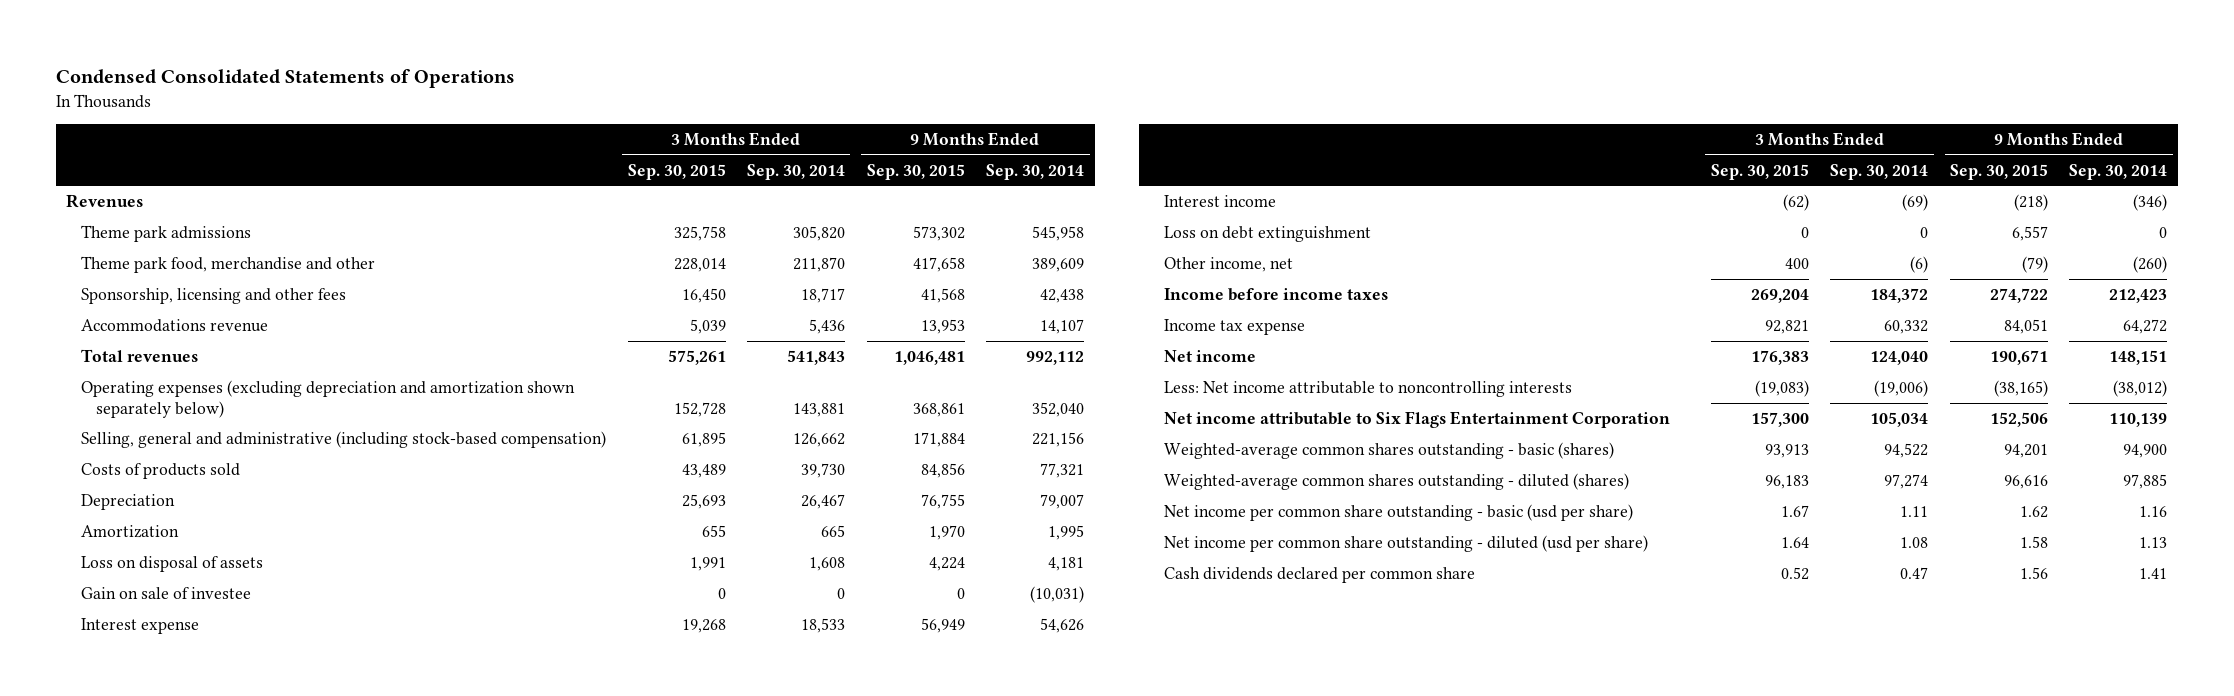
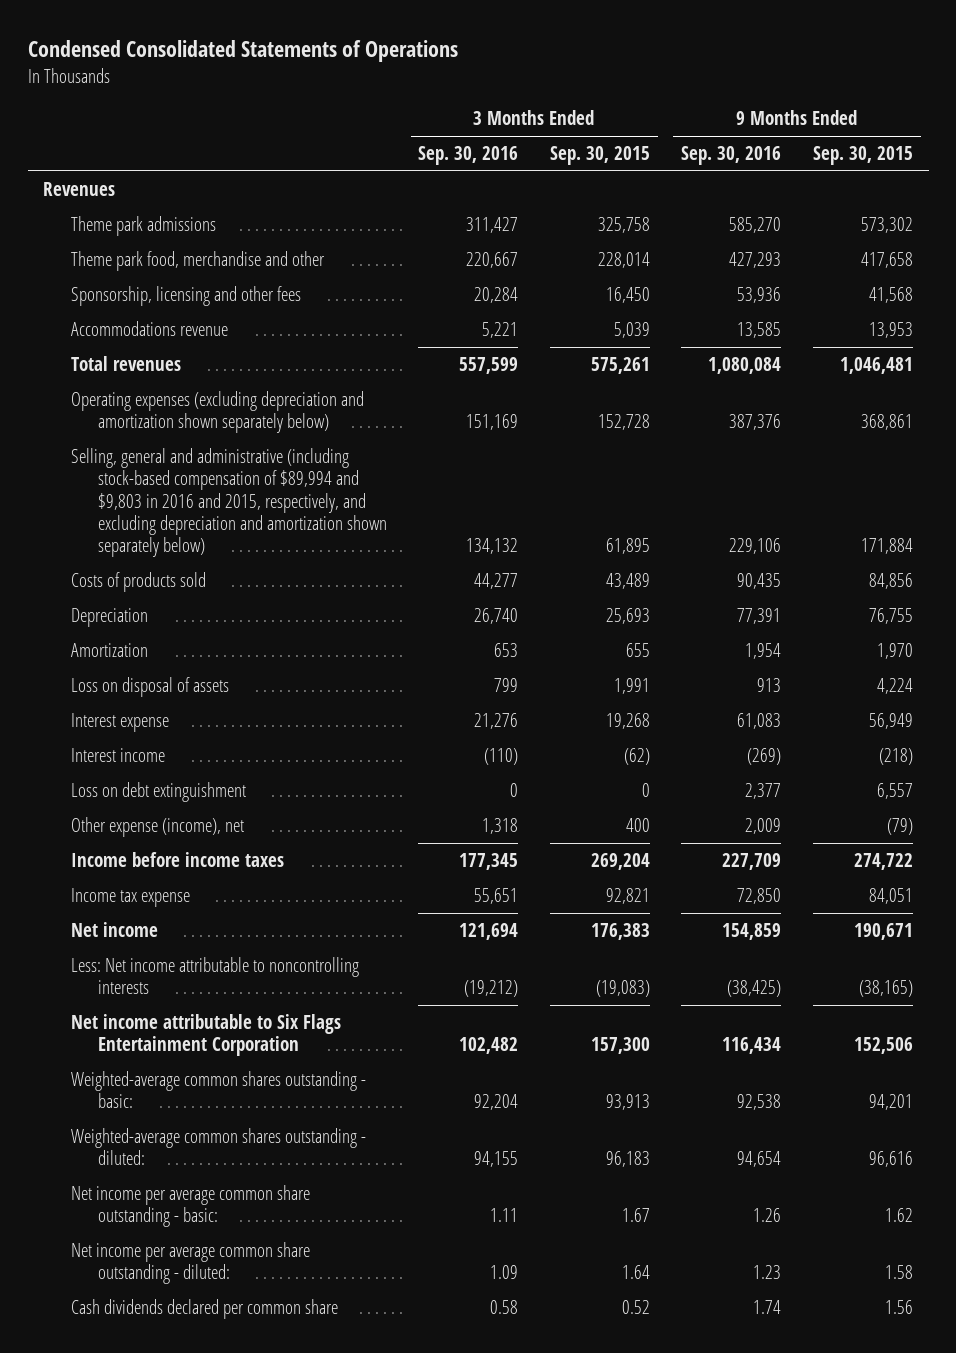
[747,163,846,180] Sep. 30, 2014 -> none
[986,163,1085,180] Sep. 30, 2014 -> none
none -> [418,145,519,165] Sep. 30, 2016
none -> [681,145,782,165] Sep. 30, 2016
[81,430,607,448] Selling, general and administrative (including stock-based compensation) -> [70,447,387,558] Selling, general and administrative (including stock-based compensation of $89,994 and $9,803 in 2016 and 2015, respectively, and excluding depreciation and amortization shown separately below)
[81,586,252,599] Gain on sale of investee -> none
[1164,256,1294,272] Other income, net -> [70,816,244,837] Other expense (income), net
[1164,441,1615,459] Weighted-average common shares outstanding - basic (shares) -> [70,1070,366,1109] Weighted-average common shares outstanding - basic:
[1164,472,1630,490] Weighted-average common shares outstanding - diluted (shares) -> [70,1127,366,1166] Weighted-average common shares outstanding - diluted:
[1164,503,1634,521] Net income per common share outstanding - basic (usd per share) -> [70,1184,310,1228] Net income per average common share outstanding - basic:
[1164,534,1649,552] Net income per common share outstanding - diluted (usd per share) -> [70,1241,310,1285] Net income per average common share outstanding - diluted:

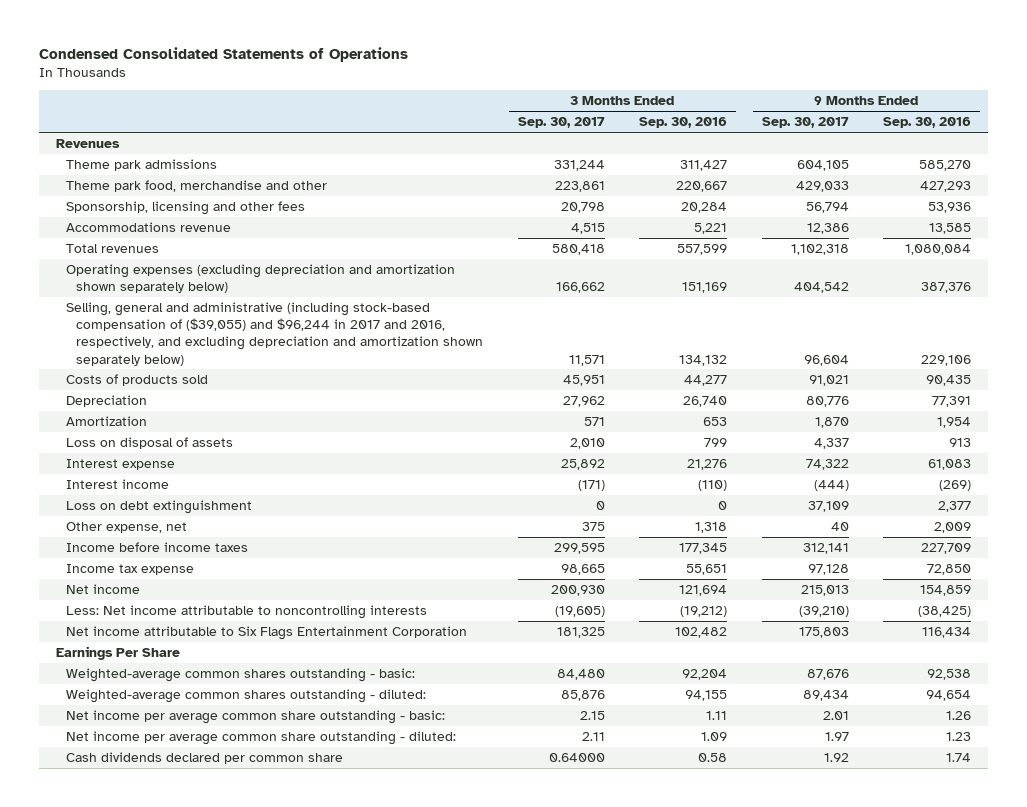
[549,145,650,165] Sep. 30, 2015 -> none
[812,145,913,165] Sep. 30, 2015 -> none
none -> [517,117,605,129] Sep. 30, 2017
none -> [761,117,849,129] Sep. 30, 2017
[70,447,387,558] Selling, general and administrative (including stock-based compensation of $89,994 and $9,803 in 2016 and 2015, respectively, and excluding depreciation and amortization shown separately below) -> [65,301,483,366] Selling, general and administrative (including stock-based compensation of ($39,055) and $96,244 in 2017 and 2016, respectively, and excluding depreciation and amortization shown separately below)
[70,816,244,837] Other expense (income), net -> [65,521,187,533] Other expense, net
none -> [55,645,180,660] Earnings Per Share

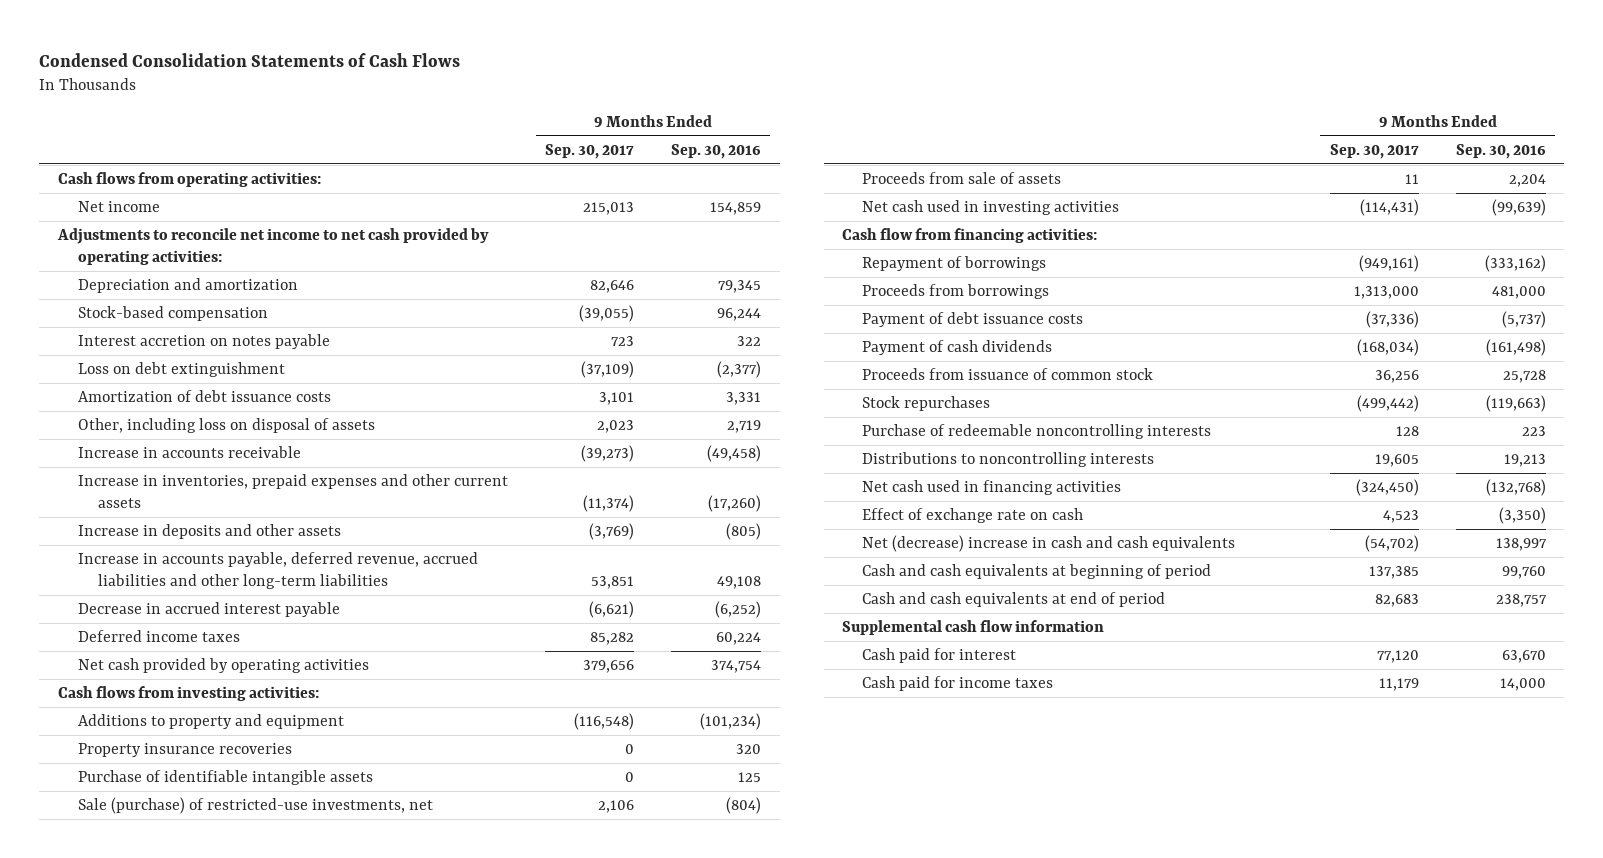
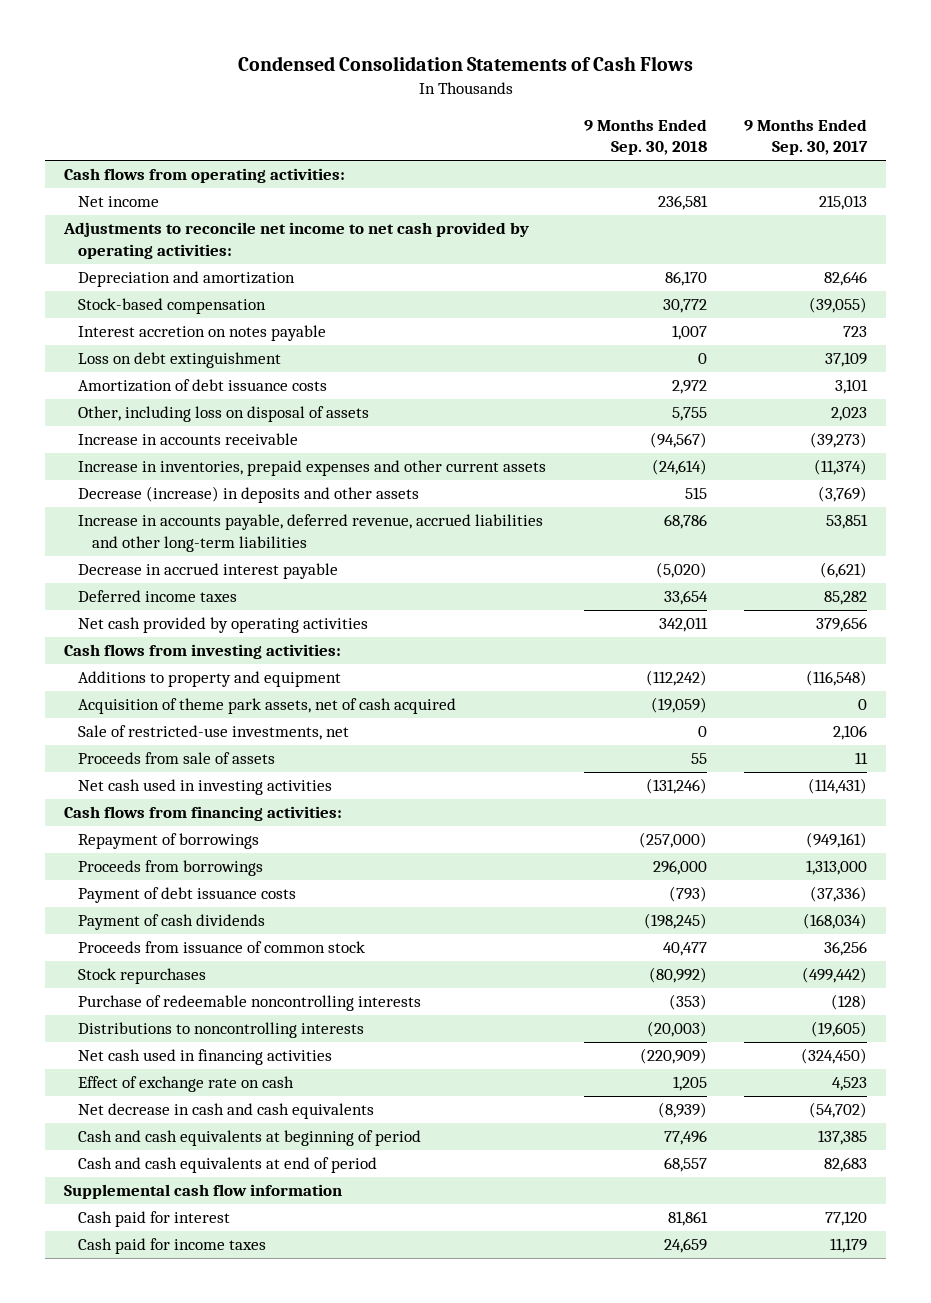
[671,143,762,159] Sep. 30, 2016 -> none
none -> [583,118,707,156] 9 Months Ended Sep. 30, 2018
[581,360,635,378] (37,109) -> [825,352,868,368] 37,109
[78,523,342,539] Increase in deposits and other assets -> [77,486,419,504] Decrease (increase) in deposits and other assets
[78,742,293,757] Property insurance recoveries -> none
[78,769,374,785] Purchase of identifiable intangible assets -> none
none -> [77,698,456,715] Acquisition of theme park assets, net of cash acquired
[78,796,434,814] Sale (purchase) of restricted-use investments, net -> [77,725,349,741] Sale of restricted-use investments, net
[842,227,1098,243] Cash flow from financing activities: -> [63,806,342,822] Cash flows from financing activities:
[1395,425,1419,436] 128 -> [831,994,868,1011] (128)
[1374,453,1419,467] 19,605 -> [811,1021,868,1038] (19,605)
[862,534,1236,552] Net (decrease) increase in cash and cash equivalents -> [77,1103,374,1120] Net decrease in cash and cash equivalents

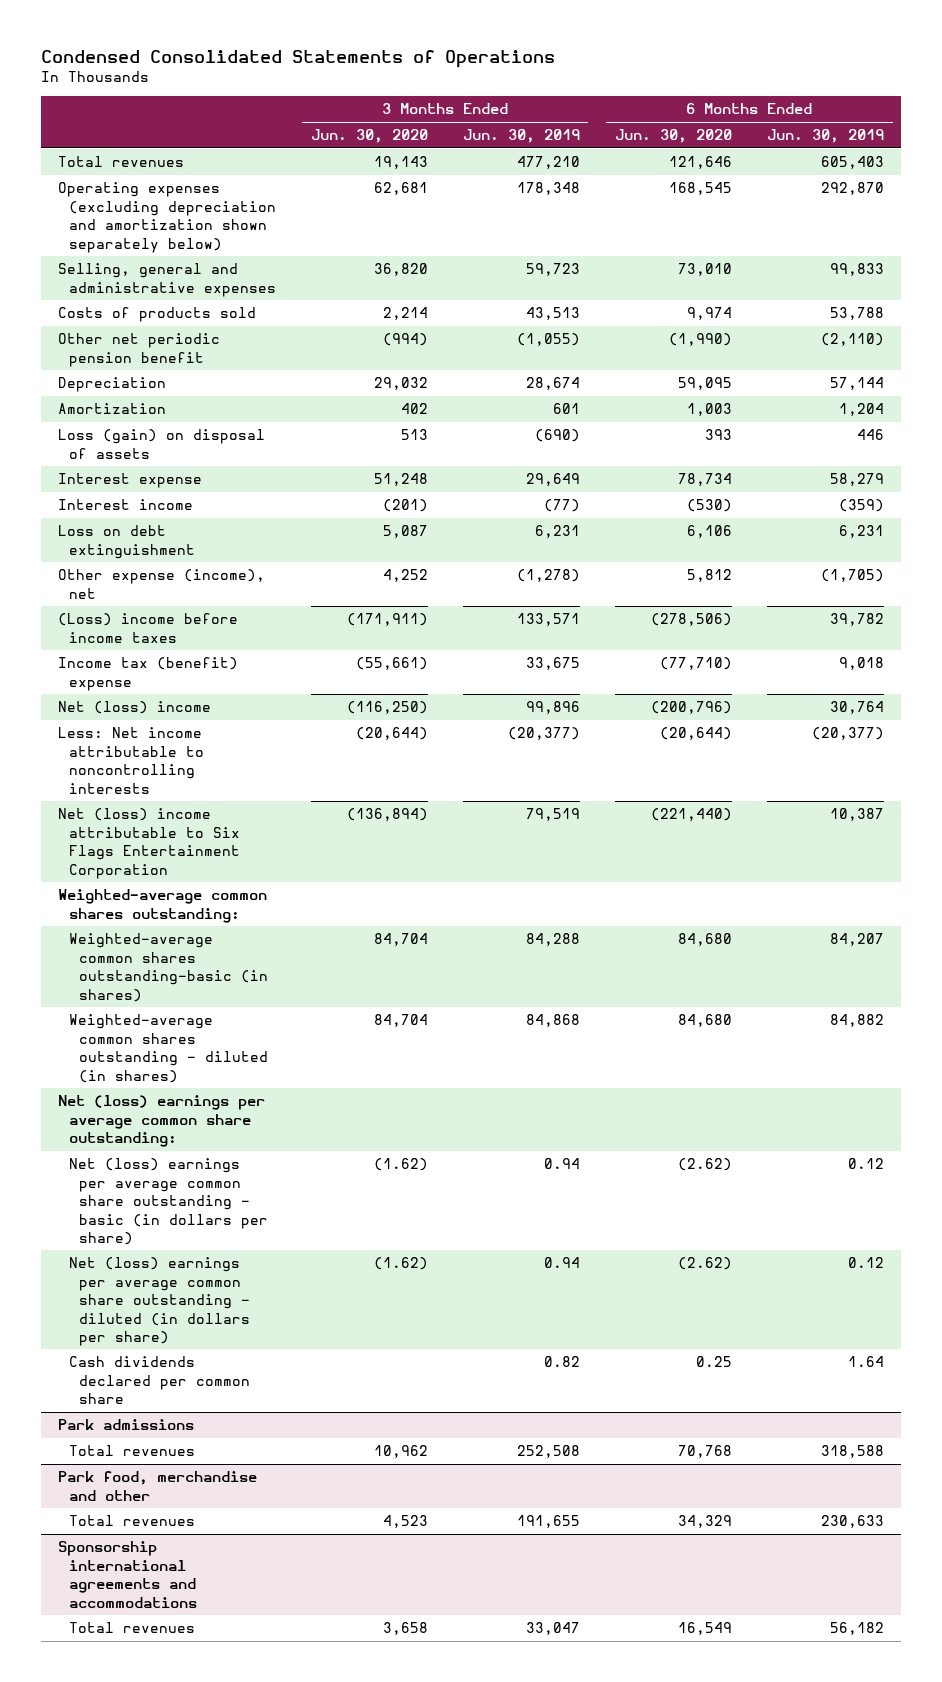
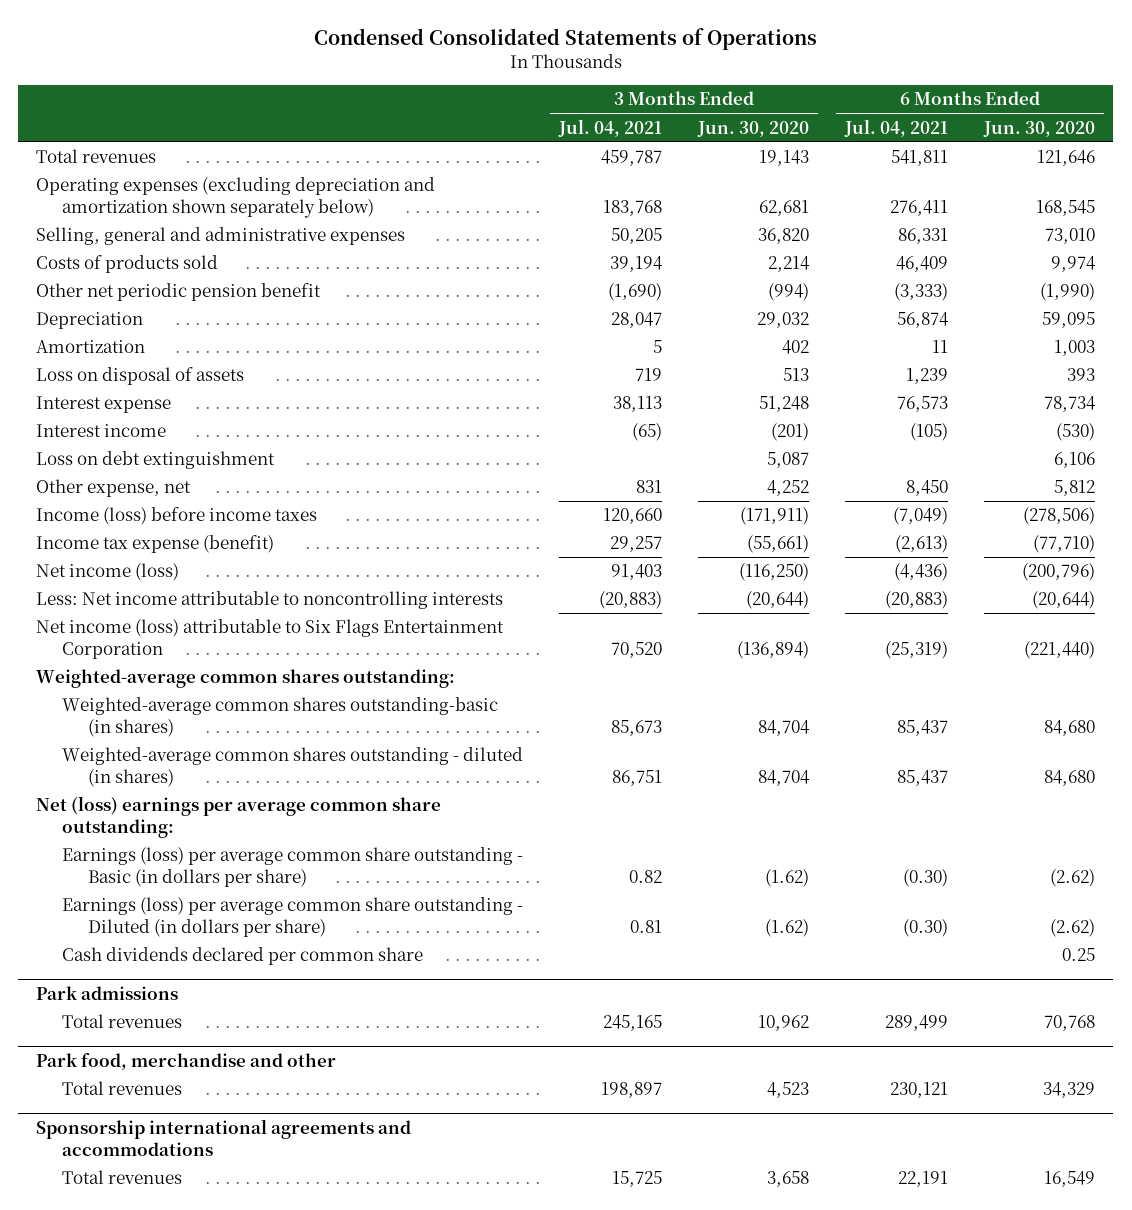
[462,129,580,144] Jun. 30, 2019 -> none
[766,129,884,144] Jun. 30, 2019 -> none
none -> [558,118,663,137] Jul. 04, 2021
none -> [844,118,949,137] Jul. 04, 2021
[58,429,266,459] Loss (gain) on disposal of assets -> [36,367,245,386] Loss on disposal of assets
[58,569,266,599] Other expense (income), net -> [36,479,192,498] Other expense, net
[58,613,239,643] (Loss) income before income taxes -> [36,507,318,526] Income (loss) before income taxes
[58,657,239,691] Income tax (benefit) expense -> [36,535,275,554] Income tax expense (benefit)
[58,701,212,715] Net (loss) income -> [36,563,180,582] Net income (loss)
[58,808,240,879] Net (loss) income attributable to Six Flags Entertainment Corporation -> [36,619,505,660] Net income (loss) attributable to Six Flags Entertainment Corporation
[68,1158,268,1245] Net (loss) earnings per average common share outstanding - basic (in dollars per share) -> [62,847,524,888] Earnings (loss) per average common share outstanding - Basic (in dollars per share)
[68,1257,250,1346] Net (loss) earnings per average common share outstanding - diluted (in dollars per share) -> [62,897,524,938] Earnings (loss) per average common share outstanding - Diluted (in dollars per share)

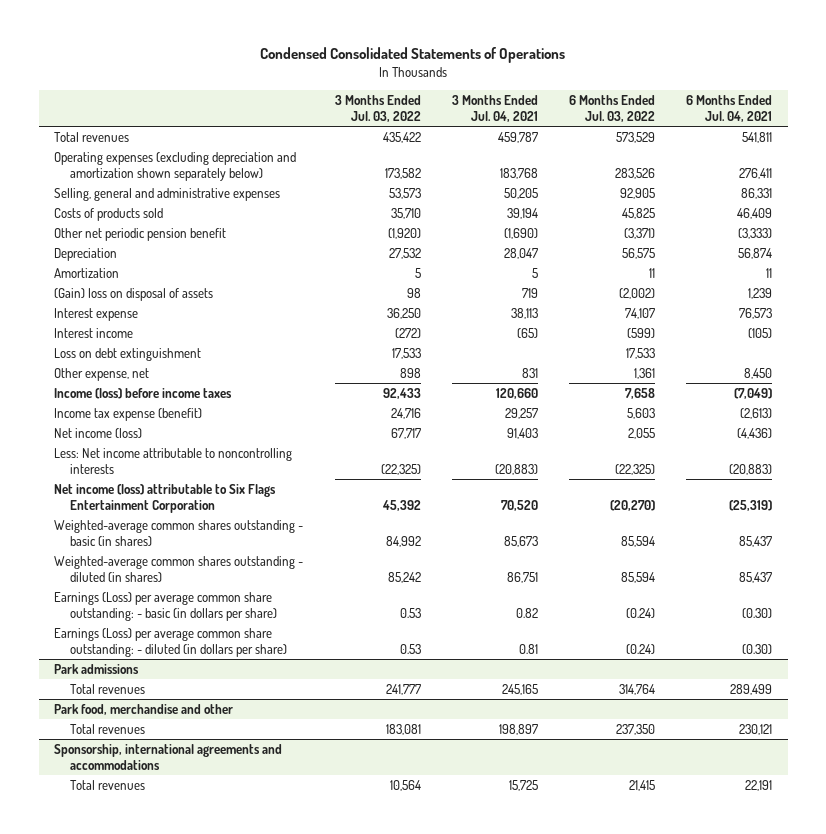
[697,120,810,137] Jun. 30, 2020 -> none
[983,120,1096,137] Jun. 30, 2020 -> none
none -> [334,95,421,123] 3 Months Ended Jul. 03, 2022
none -> [568,95,655,123] 6 Months Ended Jul. 03, 2022
[36,367,245,386] Loss on disposal of assets -> [54,288,214,302] (Gain) loss on disposal of assets
[36,669,456,689] Weighted-average common shares outstanding: -> none
[62,697,499,738] Weighted-average common shares outstanding-basic (in shares) -> [54,520,304,546] Weighted-average common shares outstanding - basic (in shares)
[36,796,442,839] Net (loss) earnings per average common share outstanding: -> none
[62,947,424,966] Cash dividends declared per common share -> none
[62,847,524,888] Earnings (loss) per average common share outstanding - Basic (in dollars per share) -> [54,592,277,621] Earnings (Loss) per average common share outstanding: - basic (in dollars per share)
[62,897,524,938] Earnings (loss) per average common share outstanding - Diluted (in dollars per share) -> [54,628,287,657] Earnings (Loss) per average common share outstanding: - diluted (in dollars per share)
[36,1119,412,1156] Sponsorship international agreements and accommodations -> [54,744,283,770] Sponsorship, international agreements and accommodations

